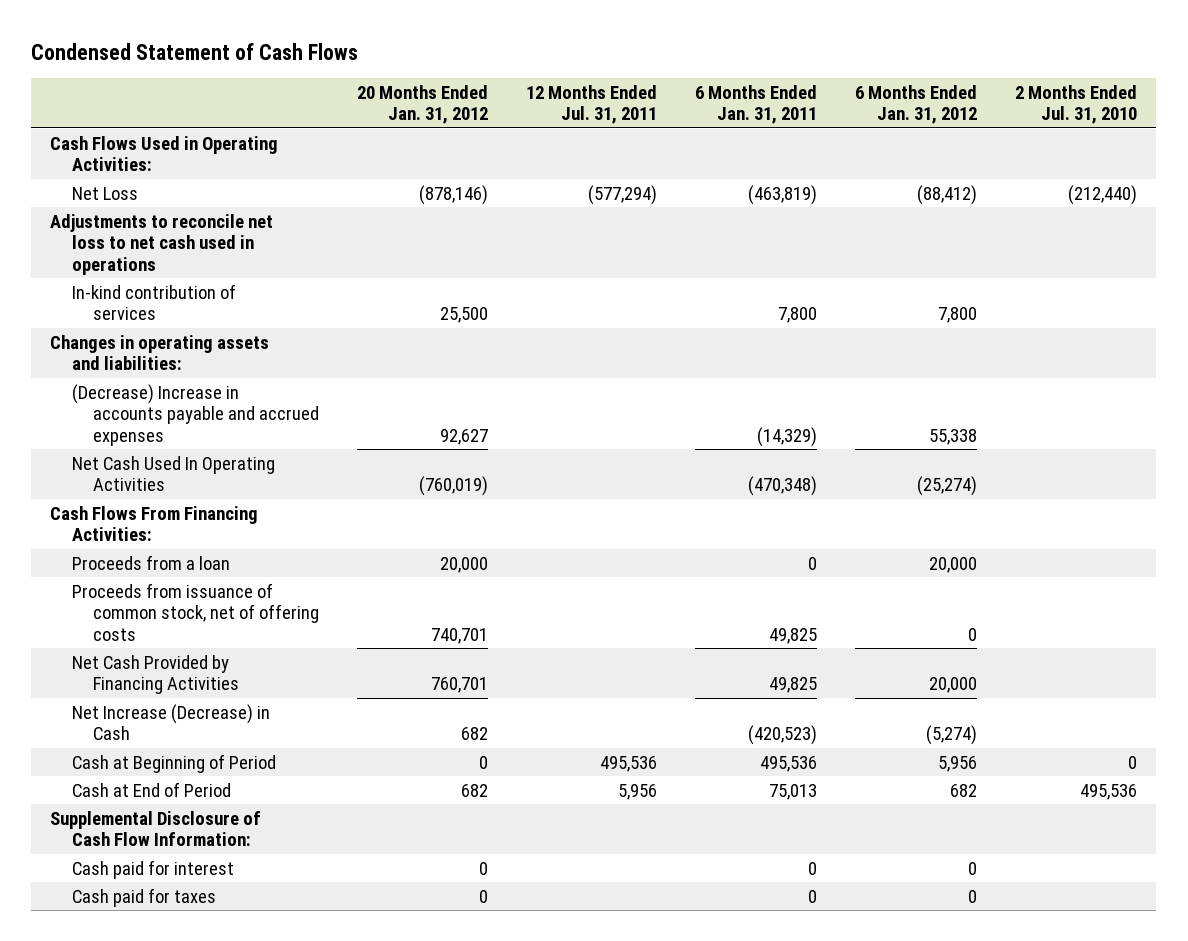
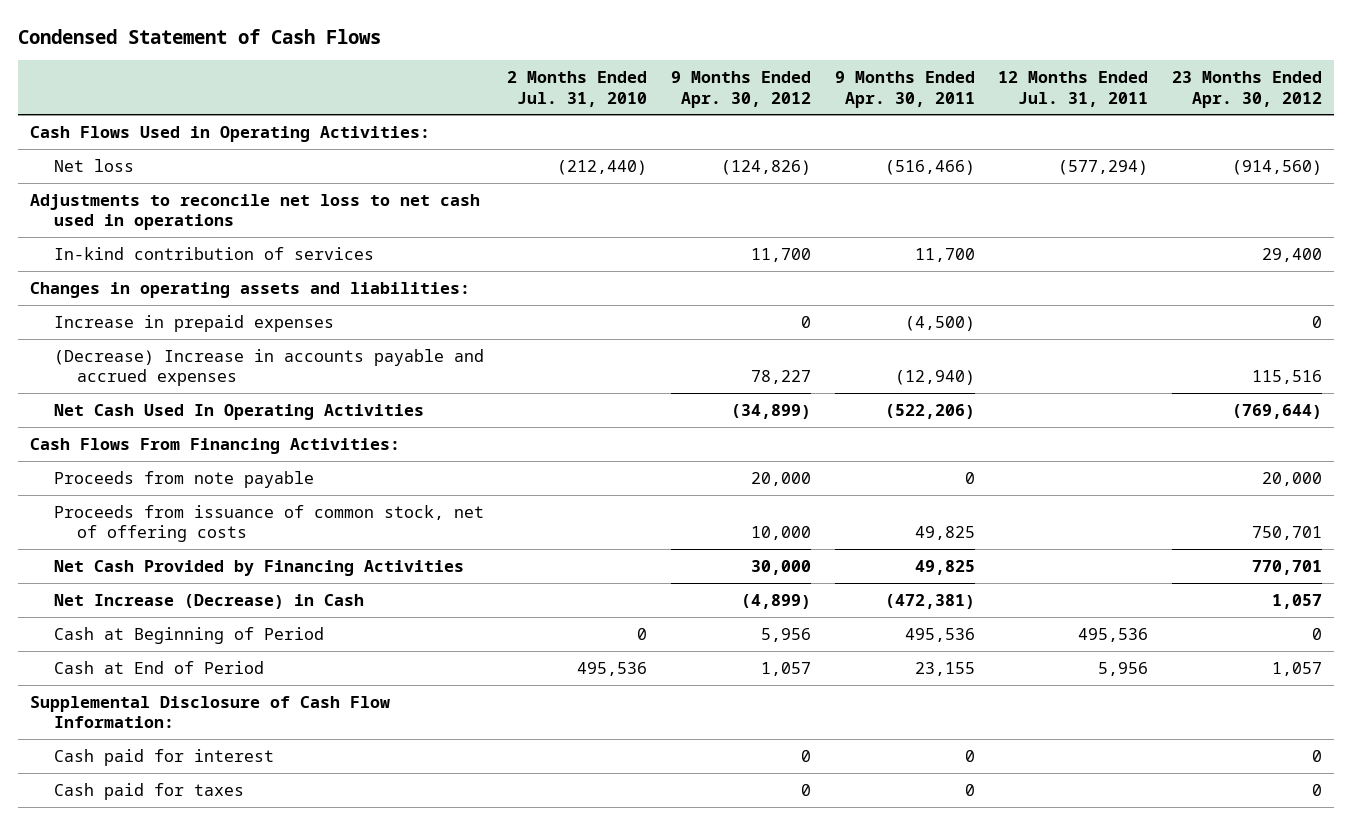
[357,84,489,125] 20 Months Ended Jan. 31, 2012 -> none
[695,84,818,125] 6 Months Ended Jan. 31, 2011 -> none
[855,84,978,125] 6 Months Ended Jan. 31, 2012 -> none
none -> [671,70,812,108] 9 Months Ended Apr. 30, 2012
none -> [834,70,975,108] 9 Months Ended Apr. 30, 2011
none -> [1172,70,1323,108] 23 Months Ended Apr. 30, 2012
[71,186,138,200] Net Loss -> [53,158,134,172] Net loss
none -> [53,314,334,332] Increase in prepaid expenses
[71,554,230,570] Proceeds from a loan -> [53,470,314,488] Proceeds from note payable

